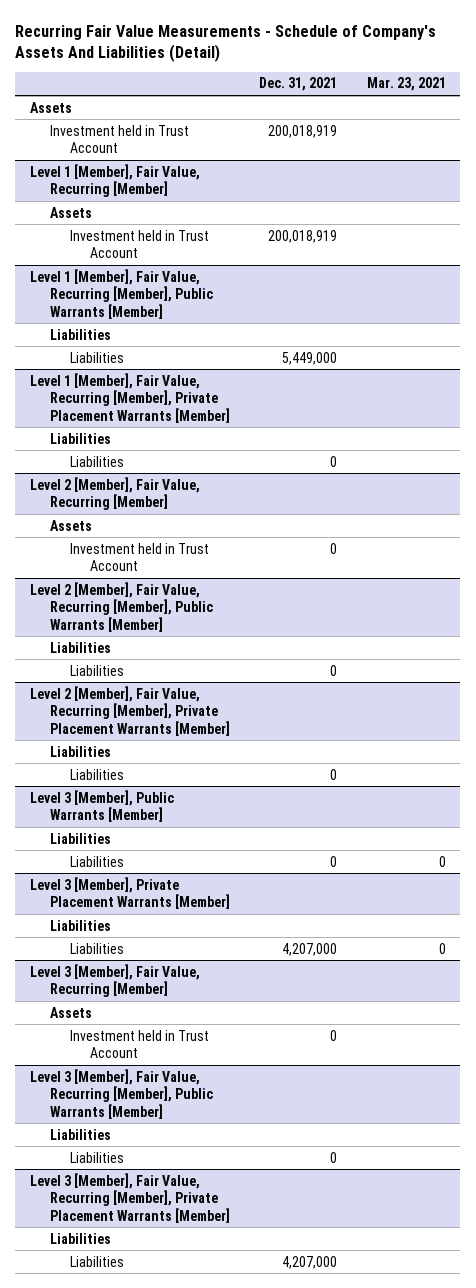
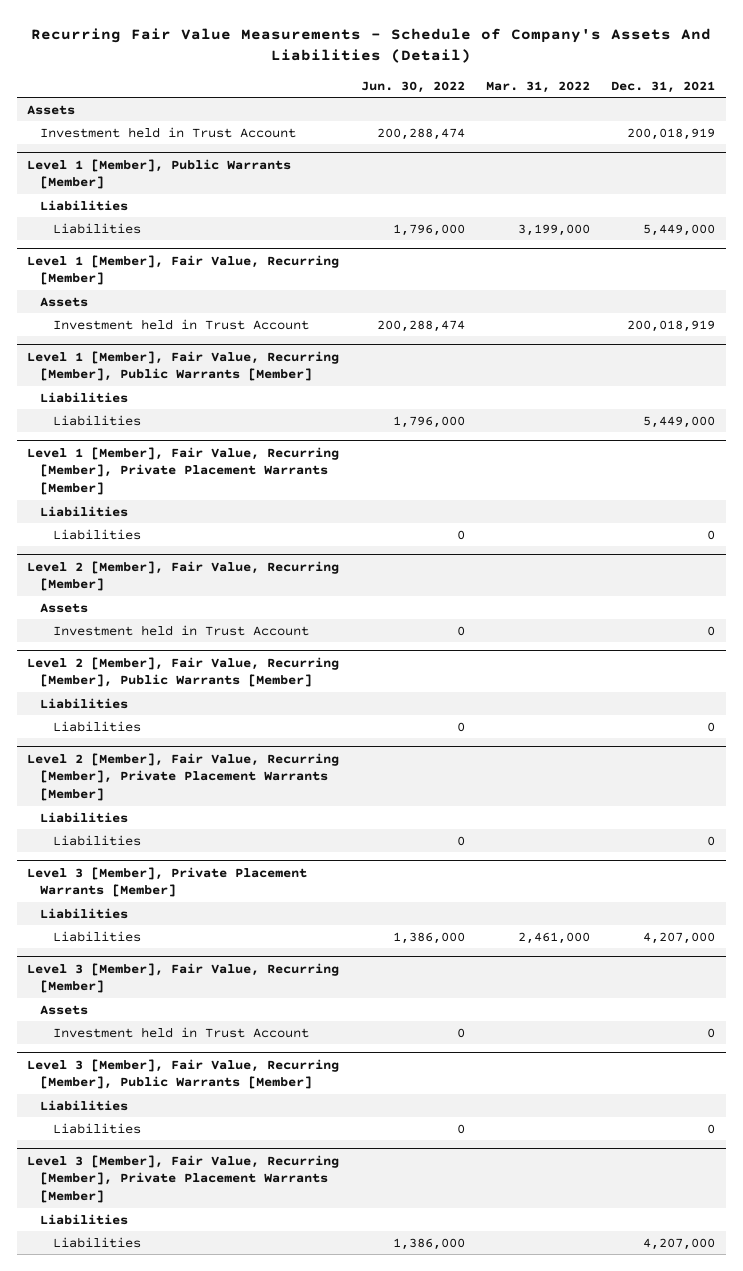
[366,77,446,92] Mar. 23, 2021 -> none
none -> [360,80,465,93] Jun. 30, 2022
none -> [486,80,591,93] Mar. 31, 2022
none -> [27,158,292,190] Level 1 [Member], Public Warrants [Member]
none -> [40,199,129,211] Liabilities
none -> [52,222,141,234] Liabilities
[29,789,174,823] Level 3 [Member], Public Warrants [Member] -> none
[49,832,111,844] Liabilities -> none
[69,855,124,867] Liabilities -> none

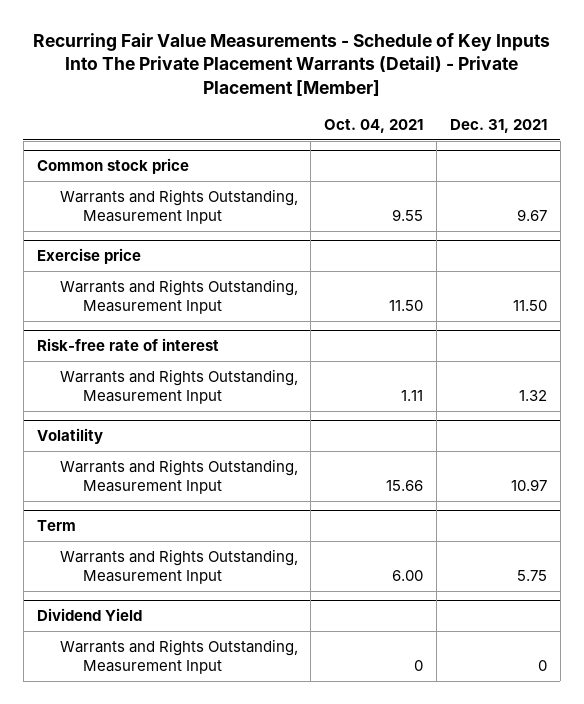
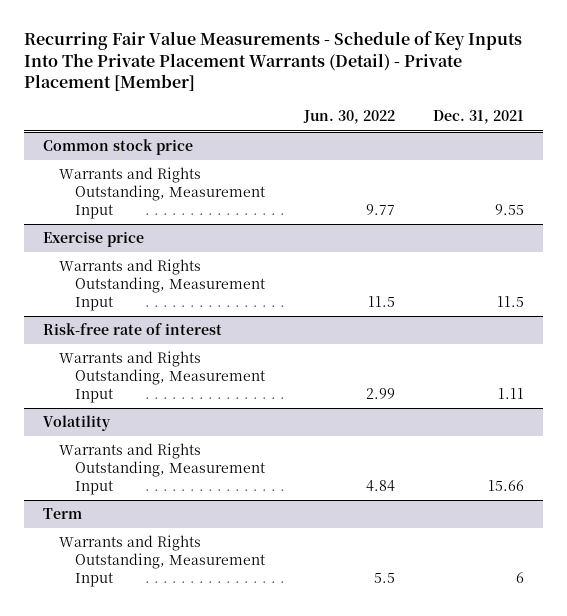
[324,118,424,133] Oct. 04, 2021 -> none
none -> [302,110,395,125] Jun. 30, 2022
[517,209,548,222] 9.67 -> [494,203,524,215] 9.55
[513,300,548,312] 11.50 -> [496,295,524,307] 11.5
[519,390,548,402] 1.32 -> [497,387,524,399] 1.11
[511,479,548,492] 10.97 -> [487,479,524,491] 15.66
[36,608,142,622] Dividend Yield -> none
[59,638,298,675] Warrants and Rights Outstanding, Measurement Input -> none
[517,570,548,582] 5.75 -> [515,571,524,583] 6

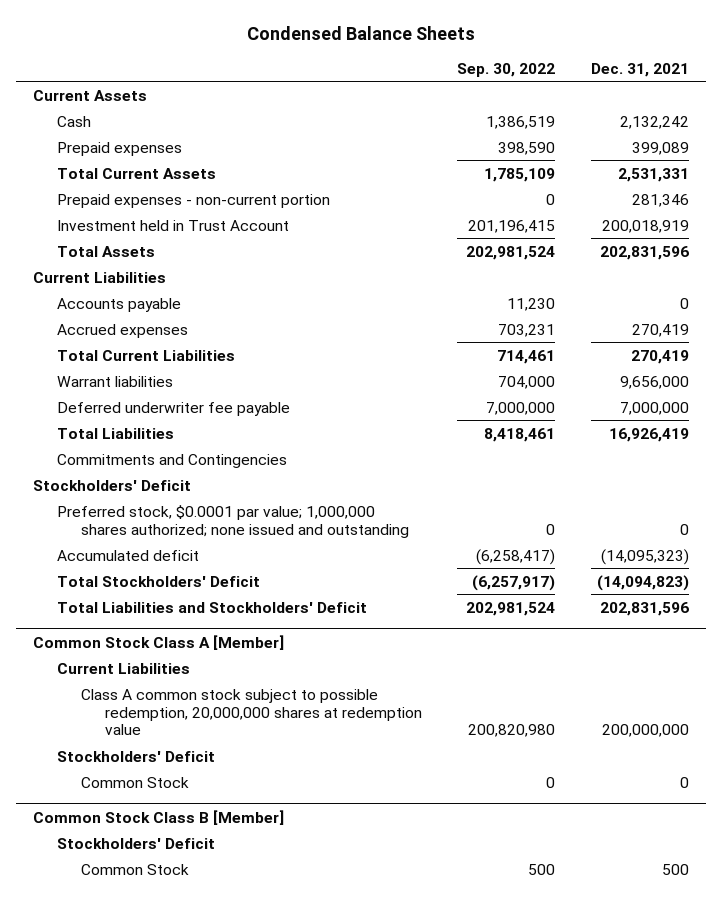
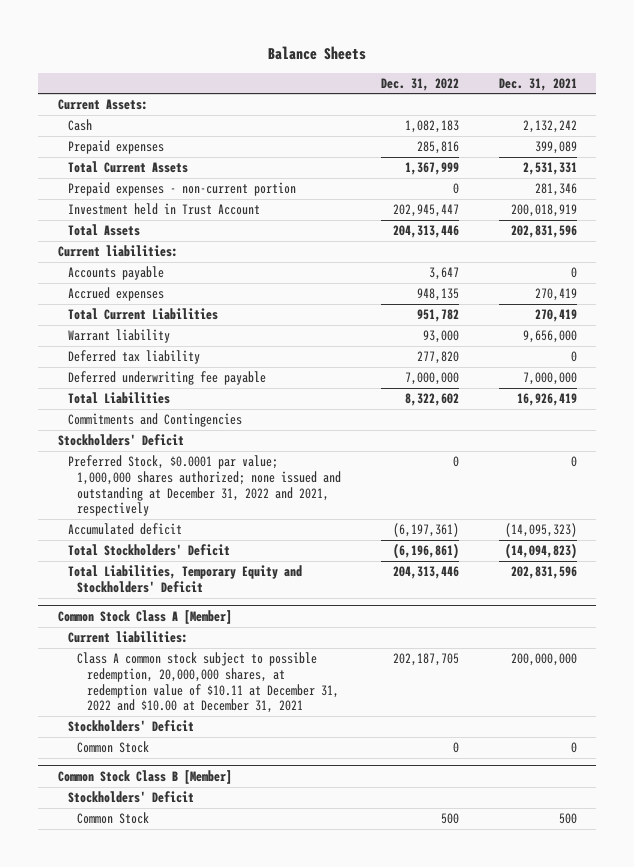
[246,25,475,40] Condensed Balance Sheets -> [268,45,367,60] Balance Sheets
[457,62,556,77] Sep. 30, 2022 -> none
none -> [380,77,459,91] Dec. 31, 2022
[33,89,148,101] Current Assets -> [57,99,148,111] Current Assets:
[33,271,167,283] Current Liabilities -> [57,245,178,258] Current liabilities:
[57,375,174,387] Warrant liabilities -> [67,329,170,344] Warrant liability
none -> [67,350,200,365] Deferred tax liability
[57,401,291,416] Deferred underwriter fee payable -> [67,371,266,386] Deferred underwriting fee payable
[57,504,409,538] Preferred stock, $0.0001 par value; 1,000,000 shares authorized; none issued and outstanding -> [67,455,342,517] Preferred Stock, $0.0001 par value; 1,000,000 shares authorized; none issued and outstanding at December 31, 2022 and 2021, respectively
[57,601,368,613] Total Liabilities and Stockholders' Deficit -> [67,565,302,593] Total Liabilities, Temporary Equity and Stockholders' Deficit
[57,662,191,674] Current Liabilities -> [67,631,188,644] Current liabilities:
[80,688,422,736] Class A common stock subject to possible redemption, 20,000,000 shares at redemption value -> [77,652,340,714] Class A common stock subject to possible redemption, 20,000,000 shares, at redemption value of $10.11 at December 31, 2022 and $10.00 at December 31, 2021

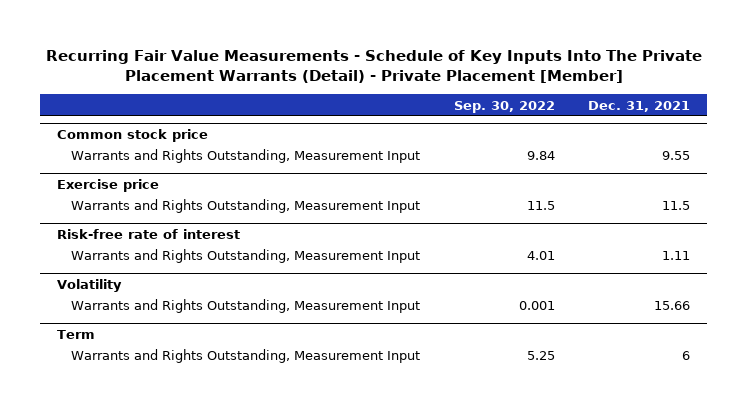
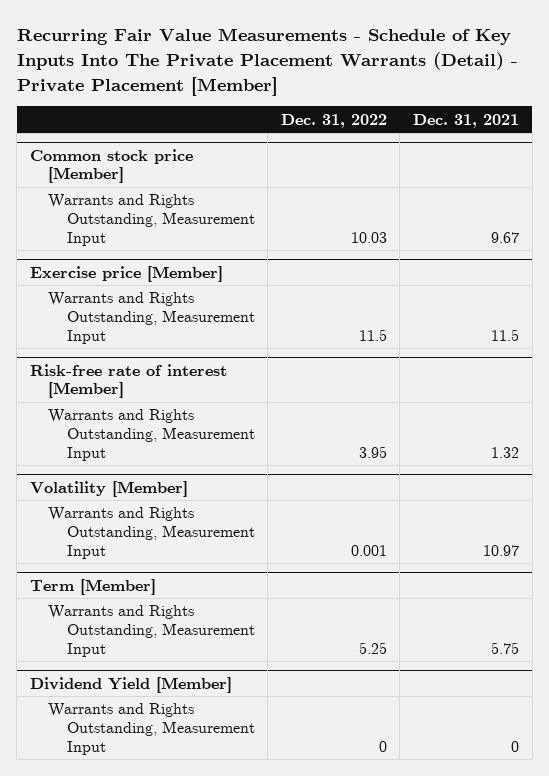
[453,100,555,113] Sep. 30, 2022 -> none
none -> [280,113,387,128] Dec. 31, 2022
[56,129,208,143] Common stock price -> [29,148,193,184] Common stock price [Member]
[662,151,691,161] 9.55 -> [490,231,519,243] 9.67
[56,179,159,193] Exercise price -> [29,265,223,282] Exercise price [Member]
[56,229,240,240] Risk-free rate of interest -> [29,363,227,399] Risk-free rate of interest [Member]
[662,251,691,261] 1.11 -> [490,446,519,458] 1.32
[56,279,122,293] Volatility -> [29,480,188,497] Volatility [Member]
[654,301,691,311] 15.66 -> [482,544,519,556] 10.97
[56,330,95,340] Term -> [29,578,156,595] Term [Member]
[682,351,691,361] 6 -> [490,641,519,654] 5.75
none -> [29,676,232,693] Dividend Yield [Member]
none -> [48,703,255,755] Warrants and Rights Outstanding, Measurement Input

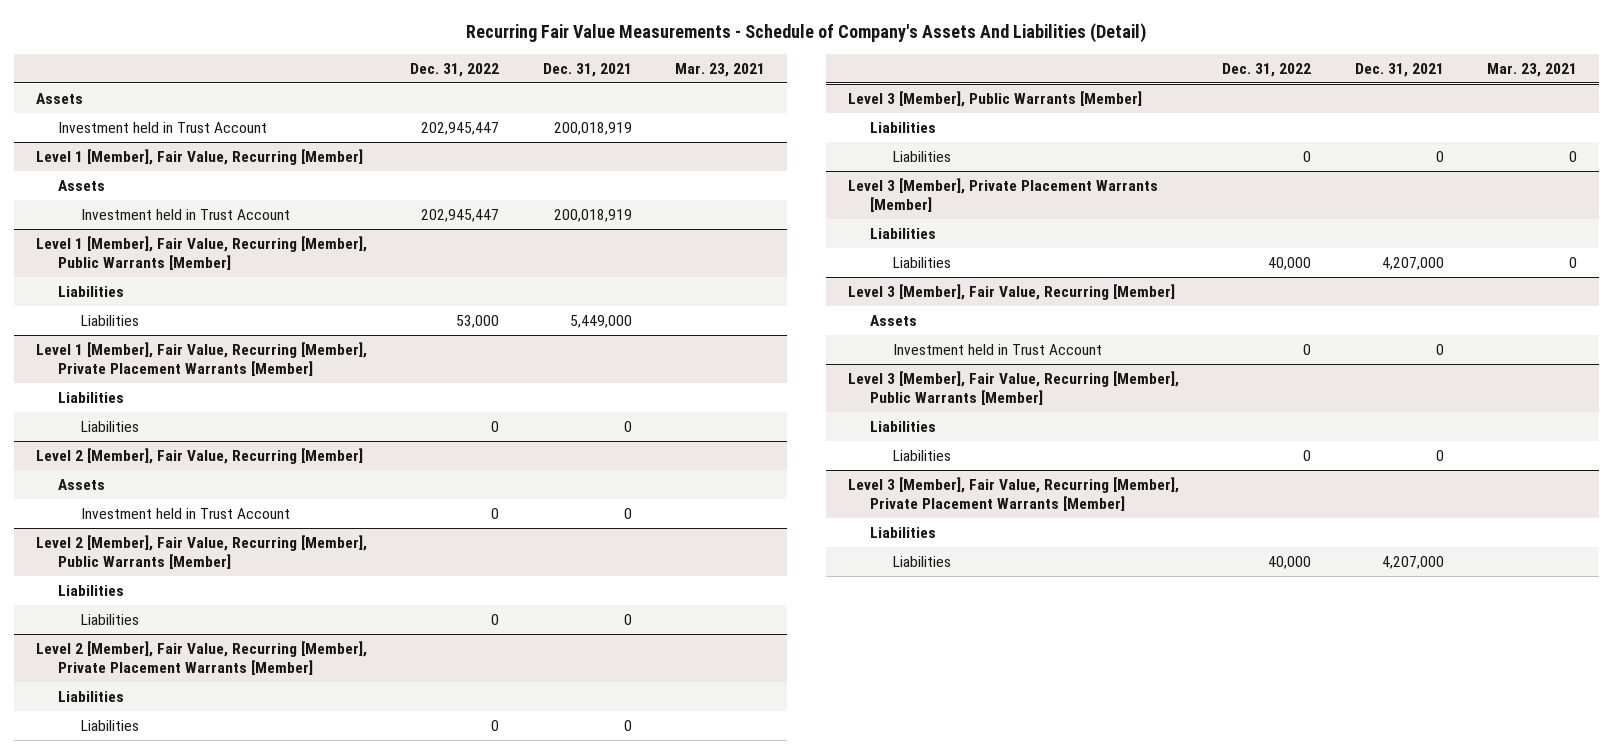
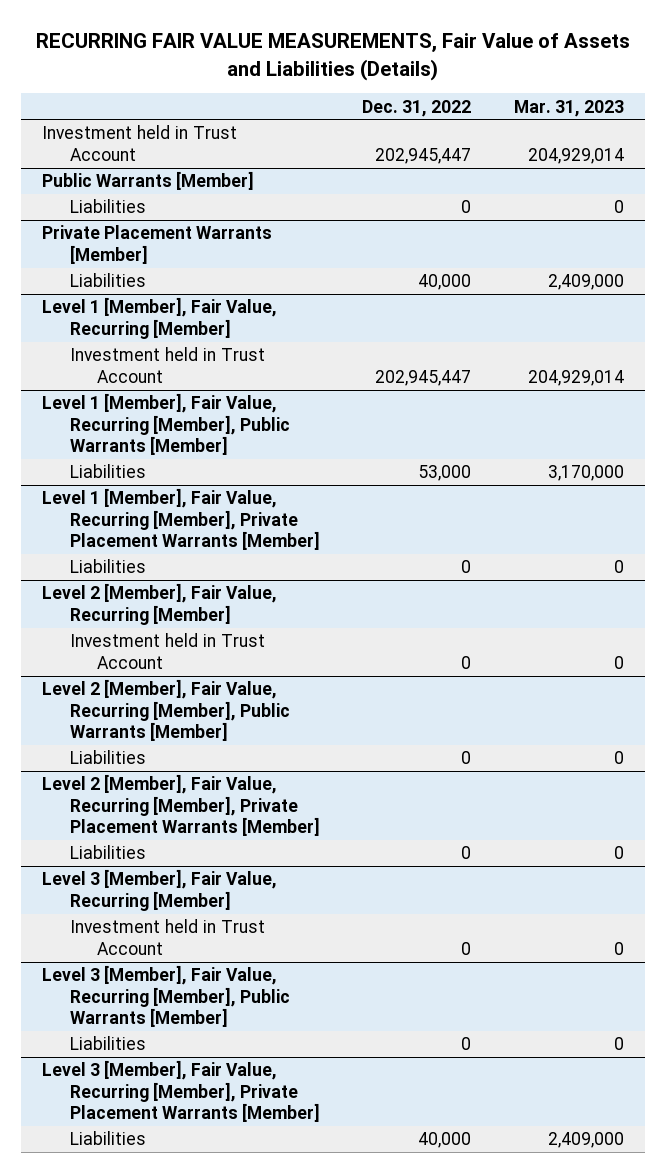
[466,23,1147,44] Recurring Fair Value Measurements - Schedule of Company's Assets And Liabilities (Detail) -> [35,33,630,81] RECURRING FAIR VALUE MEASUREMENTS, Fair Value of Assets and Liabilities (Details)
[542,62,632,77] Dec. 31, 2021 -> none
[675,62,766,77] Mar. 23, 2021 -> none
none -> [513,99,624,117] Mar. 31, 2023
[35,93,83,105] Assets -> none
none -> [41,171,254,191] Public Warrants [Member]
none -> [69,199,146,214] Liabilities
none -> [41,225,272,264] Private Placement Warrants [Member]
none -> [69,273,146,288] Liabilities
[58,180,106,192] Assets -> none
[58,286,125,298] Liabilities -> none
[58,392,125,404] Liabilities -> none
[58,479,106,491] Assets -> none
[58,585,125,597] Liabilities -> none
[58,691,125,703] Liabilities -> none
[847,91,1142,108] Level 3 [Member], Public Warrants [Member] -> none
[870,122,937,134] Liabilities -> none
[892,151,951,163] Liabilities -> none
[847,178,1158,212] Level 3 [Member], Private Placement Warrants [Member] -> none
[870,228,937,240] Liabilities -> none
[892,257,951,269] Liabilities -> none
[870,315,918,327] Assets -> none
[870,421,937,433] Liabilities -> none
[870,527,937,539] Liabilities -> none

